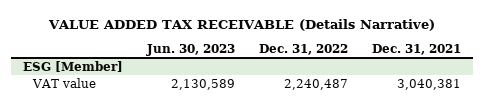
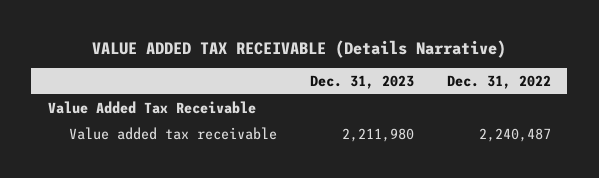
[146,43,236,56] Jun. 30, 2023 -> none
[372,43,462,55] Dec. 31, 2021 -> none
none -> [309,74,414,89] Dec. 31, 2023
[23,60,124,72] ESG [Member] -> none
none -> [47,100,256,114] Value Added Tax Receivable
[32,77,97,88] VAT value -> [68,126,277,140] Value added tax receivable

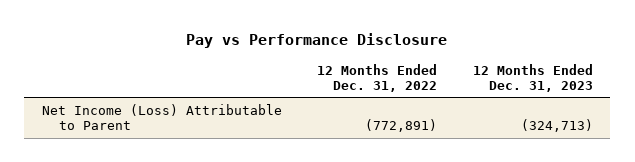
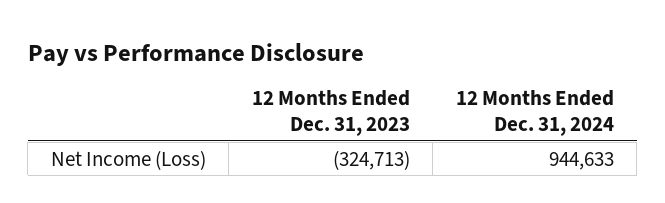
[317,63,438,92] 12 Months Ended Dec. 31, 2022 -> none
none -> [455,90,614,136] 12 Months Ended Dec. 31, 2024
[41,103,282,131] Net Income (Loss) Attributable to Parent -> [50,149,206,170] Net Income (Loss)

